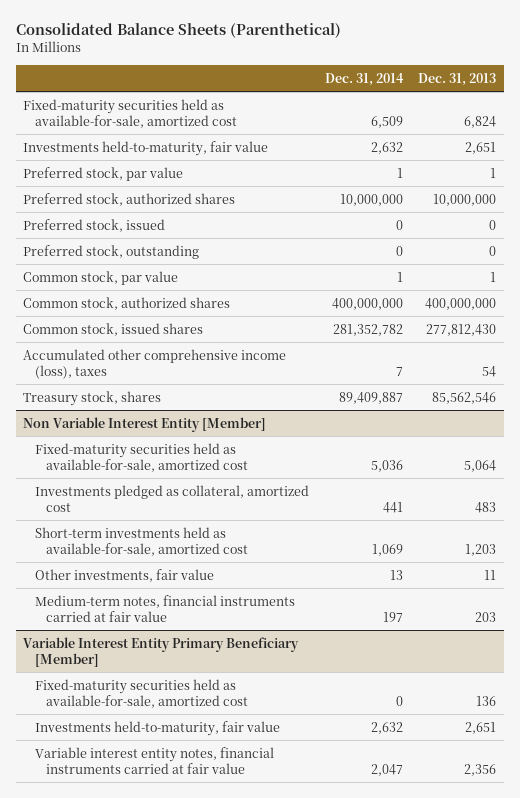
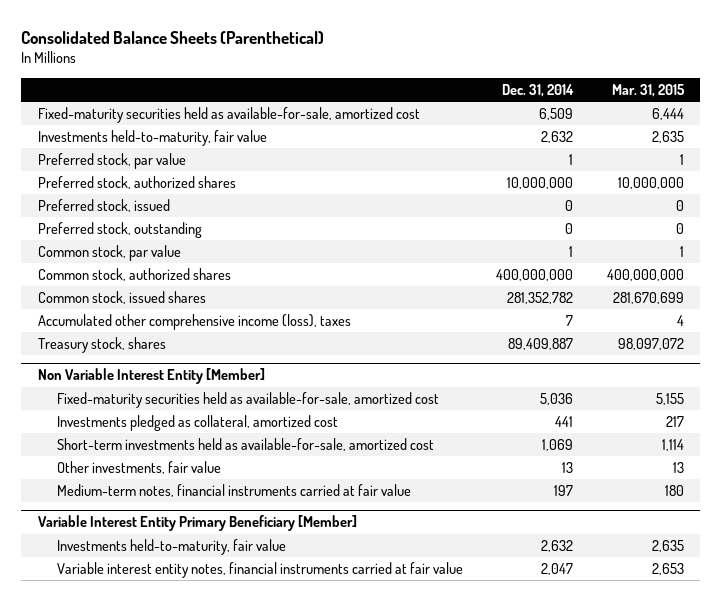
[418,72,497,86] Dec. 31, 2013 -> none
none -> [611,83,685,97] Mar. 31, 2015
[34,678,249,708] Fixed-maturity securities held as available-for-sale, amortized cost -> none

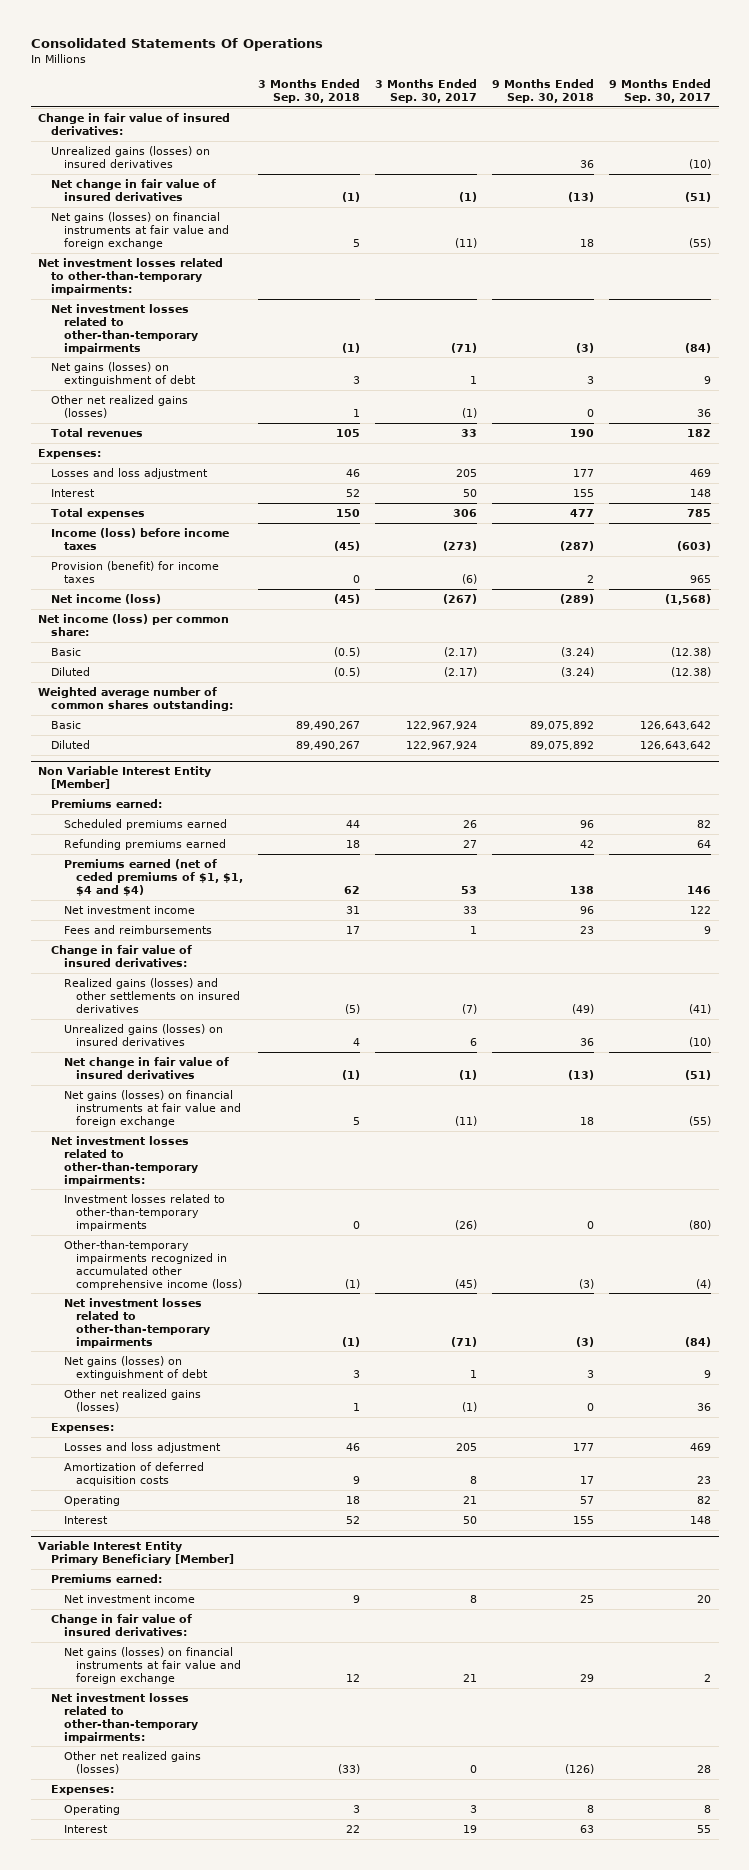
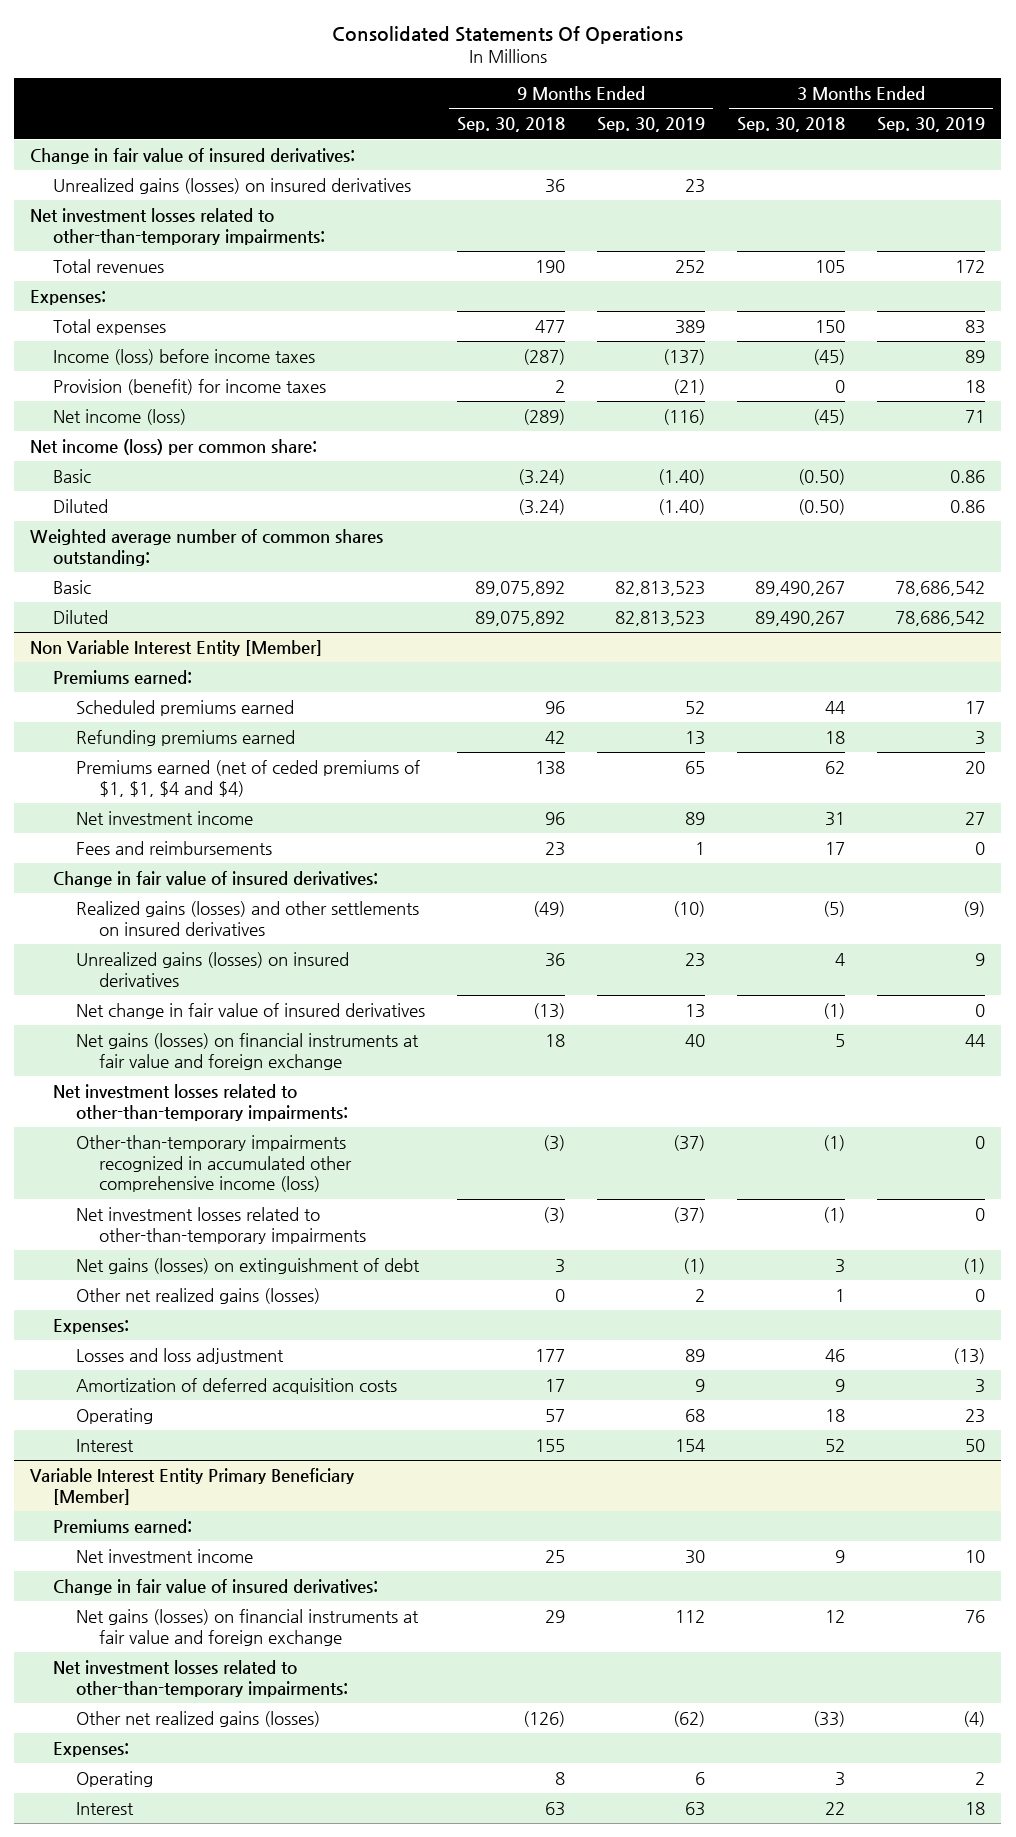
[375,79,478,104] 3 Months Ended Sep. 30, 2017 -> none
[609,79,712,104] 9 Months Ended Sep. 30, 2017 -> none
none -> [597,117,706,133] Sep. 30, 2019
none -> [877,117,986,133] Sep. 30, 2019
[50,178,216,201] Net change in fair value of insured derivatives -> none
[50,211,229,249] Net gains (losses) on financial instruments at fair value and foreign exchange -> none
[50,303,198,354] Net investment losses related to other-than-temporary impairments -> none
[50,361,196,386] Net gains (losses) on extinguishment of debt -> none
[50,394,188,418] Other net realized gains (losses) -> none
[50,467,208,479] Losses and loss adjustment -> none
[50,488,95,497] Interest -> none
[334,646,361,657] (0.5) -> [798,468,846,485] (0.50)
[334,666,361,677] (0.5) -> [798,498,846,515] (0.50)
[63,1193,225,1231] Investment losses related to other-than-temporary impairments -> none

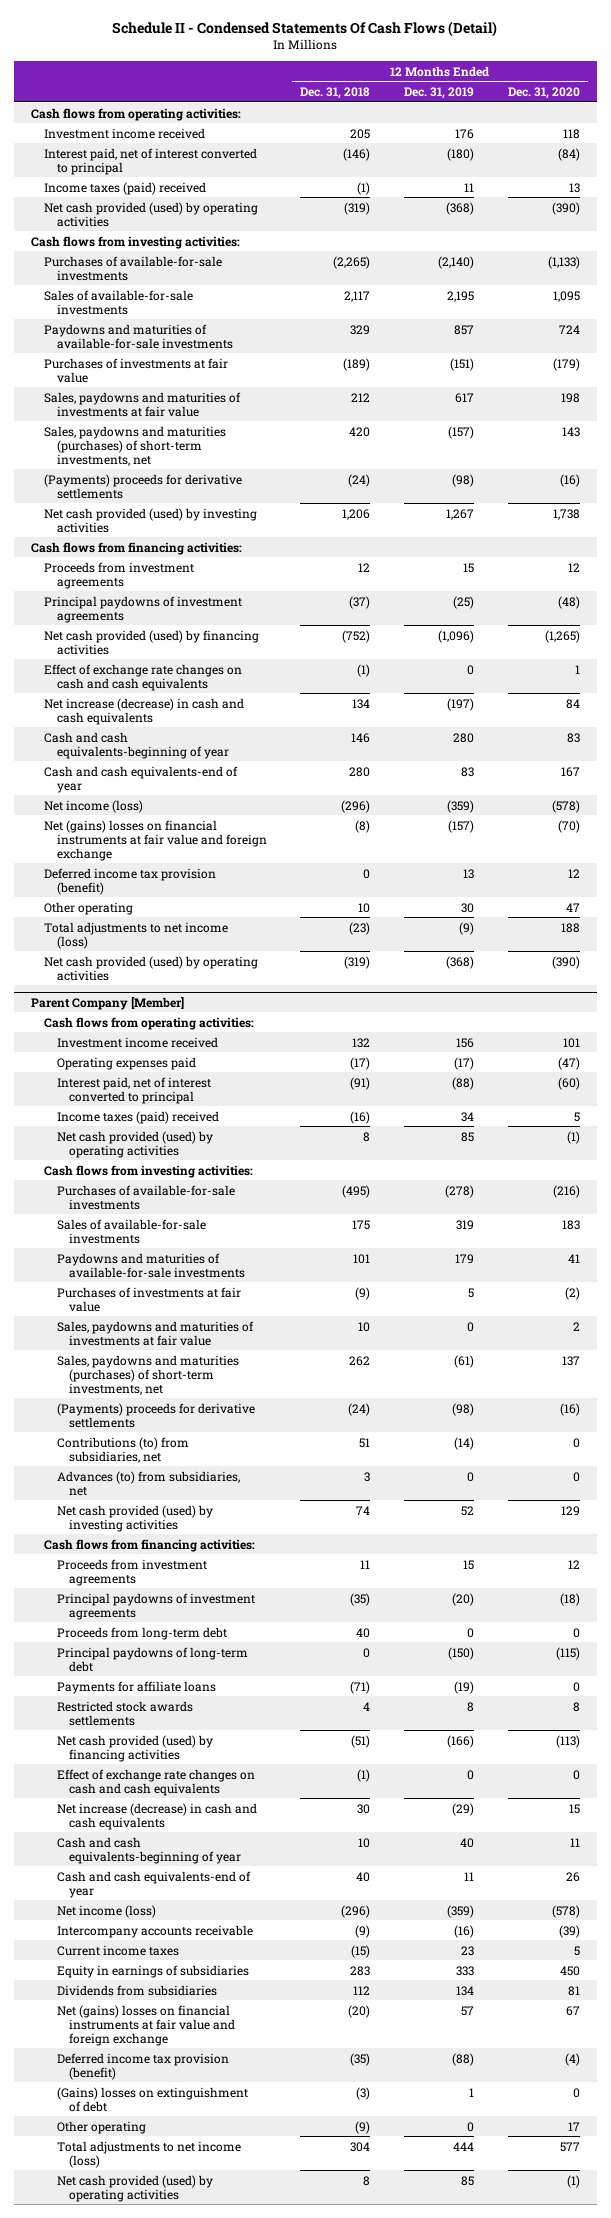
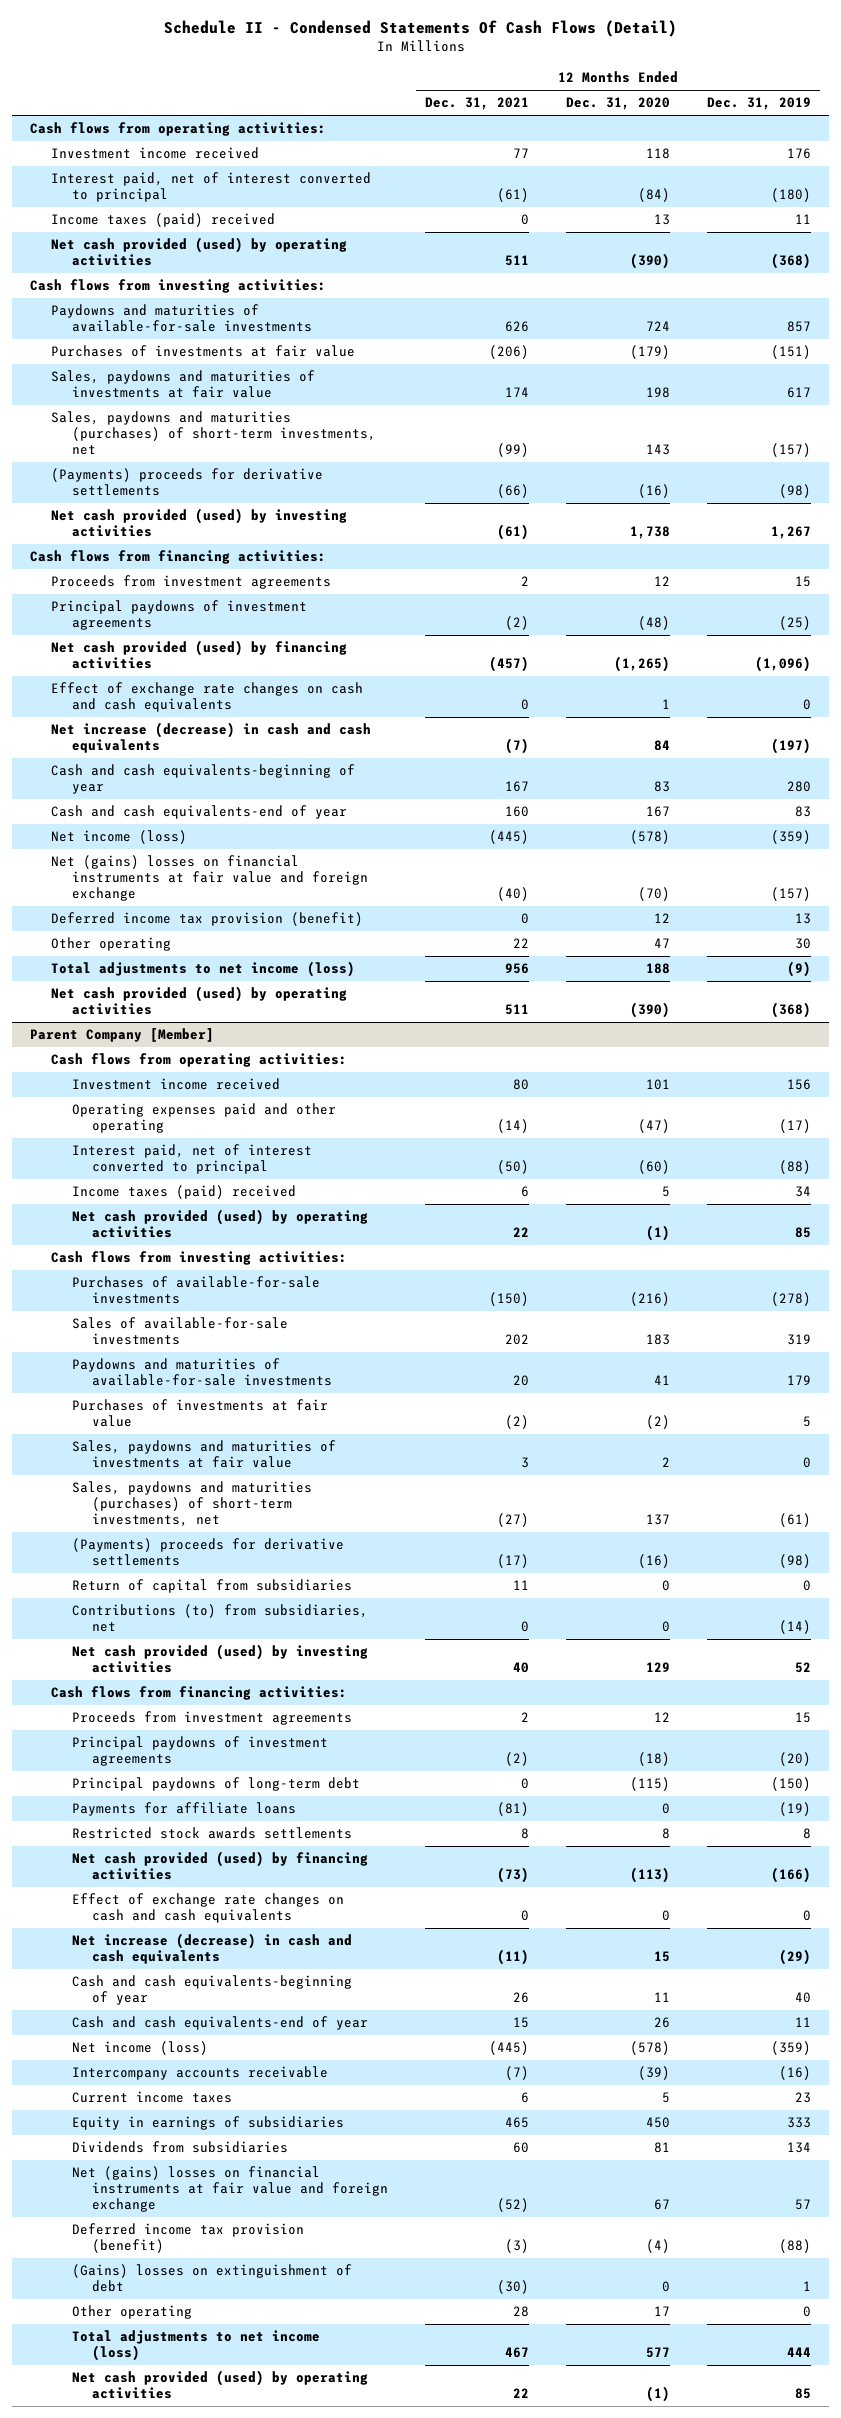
[300,87,371,100] Dec. 31, 2018 -> none
none -> [425,97,530,111] Dec. 31, 2021
[43,255,222,281] Purchases of available-for-sale investments -> none
[43,289,193,315] Sales of available-for-sale investments -> none
[56,1056,196,1070] Operating expenses paid -> [71,1103,336,1134] Operating expenses paid and other operating
none -> [71,1579,352,1594] Return of capital from subsidiaries
[56,1470,240,1496] Advances (to) from subsidiaries, net -> none
[56,1626,227,1640] Proceeds from long-term debt -> none

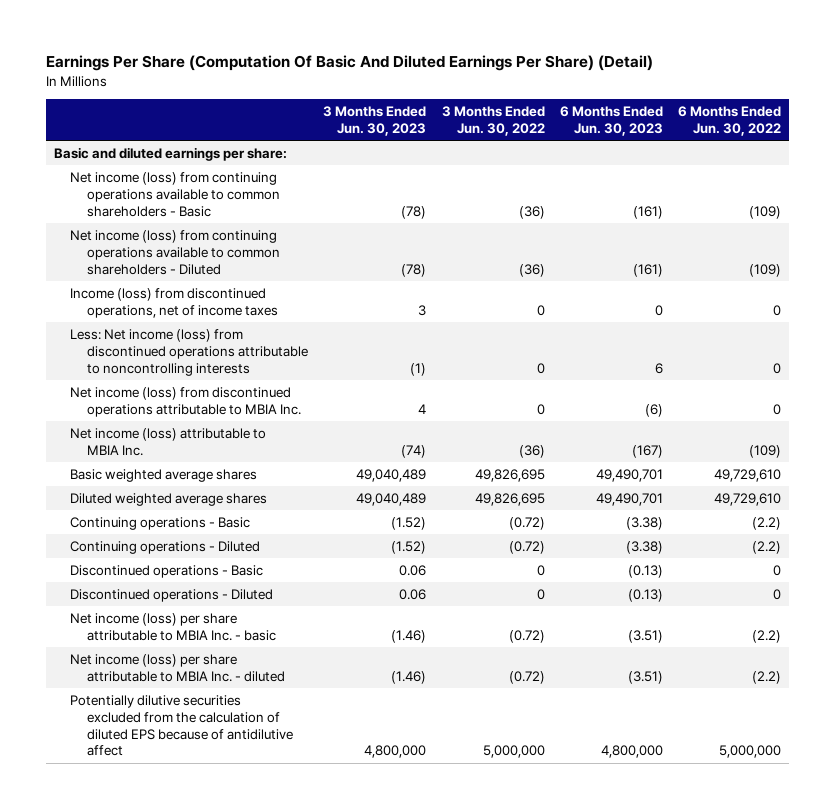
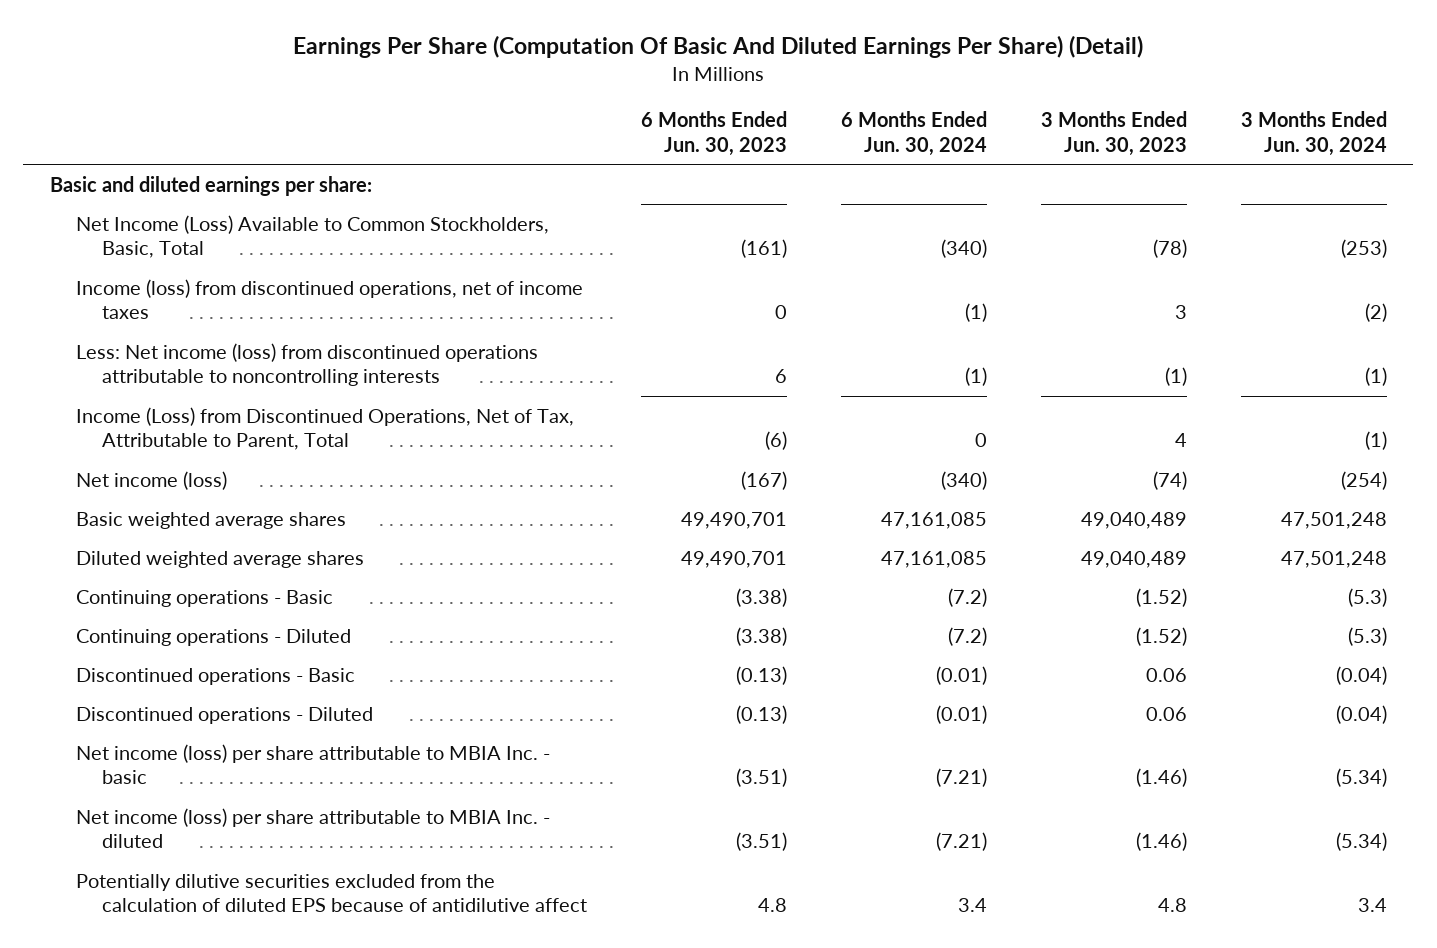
[441,106,545,137] 3 Months Ended Jun. 30, 2022 -> none
[678,106,782,137] 6 Months Ended Jun. 30, 2022 -> none
none -> [840,111,987,156] 6 Months Ended Jun. 30, 2024
none -> [1240,111,1387,156] 3 Months Ended Jun. 30, 2024
[70,229,281,275] Net income (loss) from continuing operations available to common shareholders - Diluted -> none
[70,171,281,217] Net income (loss) from continuing operations available to common shareholders - Basic -> [76,214,550,259] Net Income (Loss) Available to Common Stockholders, Basic, Total
[70,386,302,417] Net income (loss) from discontinued operations attributable to MBIA Inc. -> [76,406,575,451] Income (Loss) from Discontinued Operations, Net of Tax, Attributable to Parent, Total
[70,427,267,456] Net income (loss) attributable to MBIA Inc. -> [76,470,228,490] Net income (loss)
[364,745,427,759] 4,800,000 -> [1157,898,1187,913] 4.8
[601,745,664,759] 4,800,000 -> [758,898,788,913] 4.8

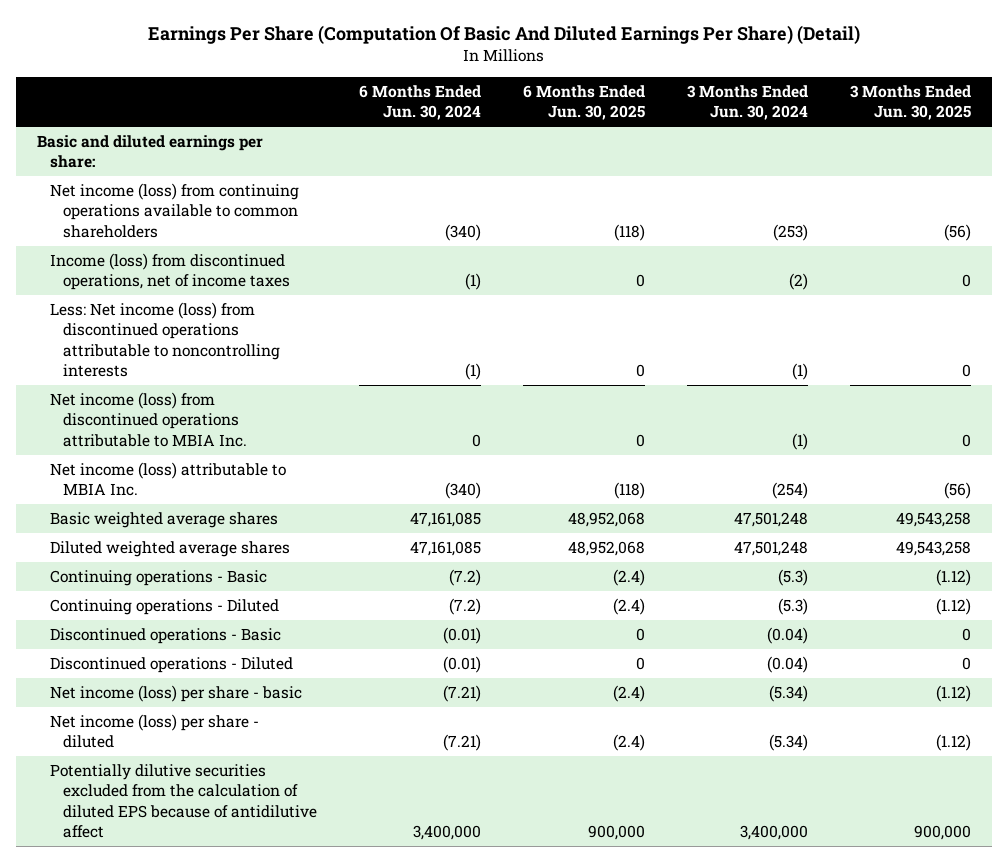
[641,111,788,156] 6 Months Ended Jun. 30, 2023 -> none
[1040,111,1187,156] 3 Months Ended Jun. 30, 2023 -> none
none -> [523,85,646,121] 6 Months Ended Jun. 30, 2025
none -> [850,85,972,121] 3 Months Ended Jun. 30, 2025
[76,214,550,259] Net Income (Loss) Available to Common Stockholders, Basic, Total -> [50,183,300,238] Net income (loss) from continuing operations available to common shareholders
[76,406,575,451] Income (Loss) from Discontinued Operations, Net of Tax, Attributable to Parent, Total -> [50,392,248,447] Net income (loss) from discontinued operations attributable to MBIA Inc.
[76,470,228,490] Net income (loss) -> [50,462,287,497] Net income (loss) attributable to MBIA Inc.
[76,743,551,785] Net income (loss) per share attributable to MBIA Inc. - basic -> [50,685,303,703] Net income (loss) per share - basic
[76,807,551,849] Net income (loss) per share attributable to MBIA Inc. - diluted -> [50,714,260,749] Net income (loss) per share - diluted
[957,898,987,913] 3.4 -> [413,824,482,840] 3,400,000
[1357,898,1387,913] 3.4 -> [740,824,809,840] 3,400,000

